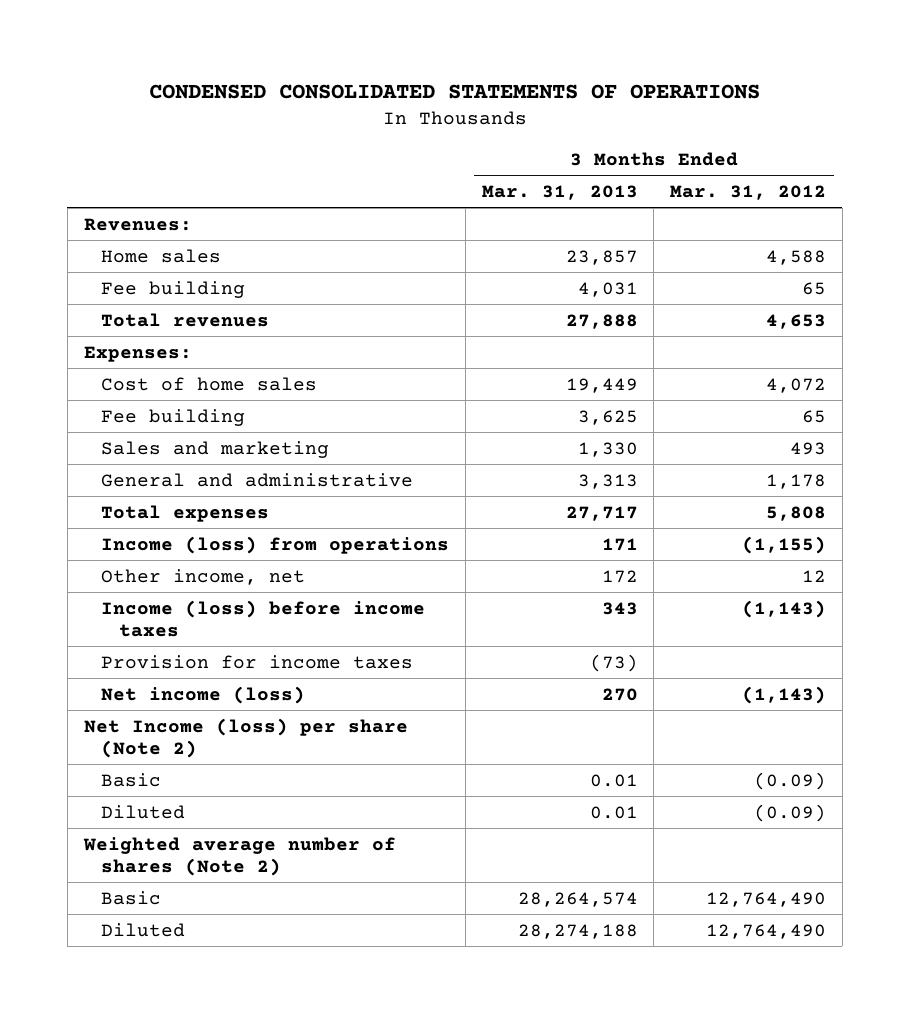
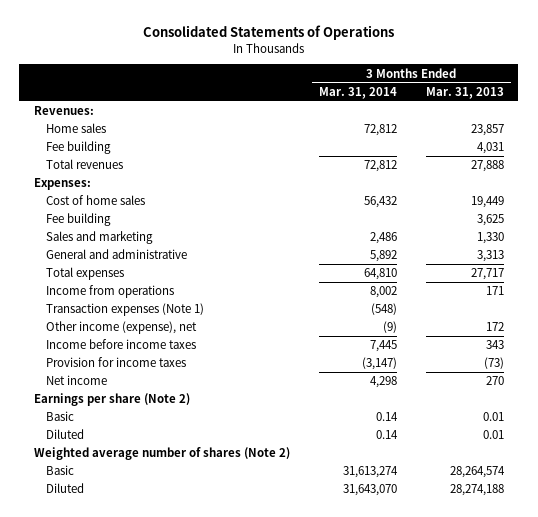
[148,83,760,99] CONDENSED CONSOLIDATED STATEMENTS OF OPERATIONS -> [142,25,394,41] Consolidated Statements of Operations
[669,184,826,200] Mar. 31, 2012 -> none
none -> [318,86,397,99] Mar. 31, 2014
[101,535,450,554] Income (loss) from operations -> [46,285,175,299] Income from operations
none -> [46,303,205,317] Transaction expenses (Note 1)
[101,568,306,585] Other income, net -> [46,321,198,335] Other income (expense), net
[101,599,426,638] Income (loss) before income taxes -> [46,339,197,350] Income before income taxes
[101,685,306,704] Net income (loss) -> [46,375,108,386] Net income
[83,717,408,759] Net Income (loss) per share (Note 2) -> [33,393,190,407] Earnings per share (Note 2)

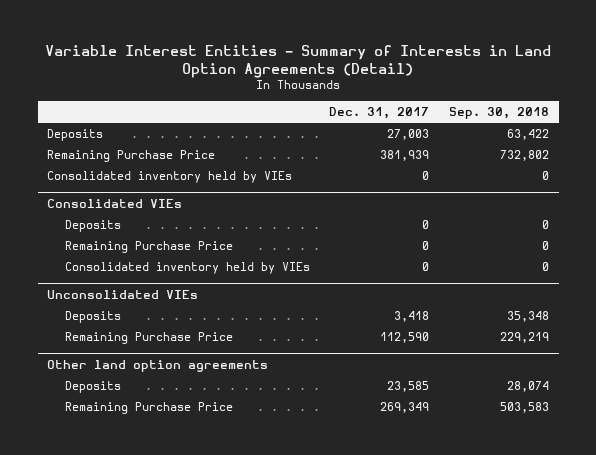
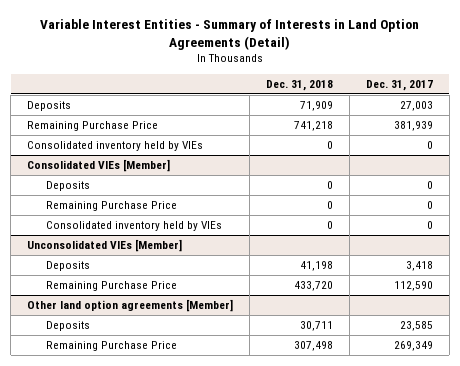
[448,106,549,119] Sep. 30, 2018 -> none
none -> [266,79,334,91] Dec. 31, 2018
[47,198,183,208] Consolidated VIEs -> [27,158,171,172] Consolidated VIEs [Member]
[47,289,199,299] Unconsolidated VIEs -> [27,238,183,252] Unconsolidated VIEs [Member]
[47,359,269,372] Other land option agreements -> [27,298,234,312] Other land option agreements [Member]

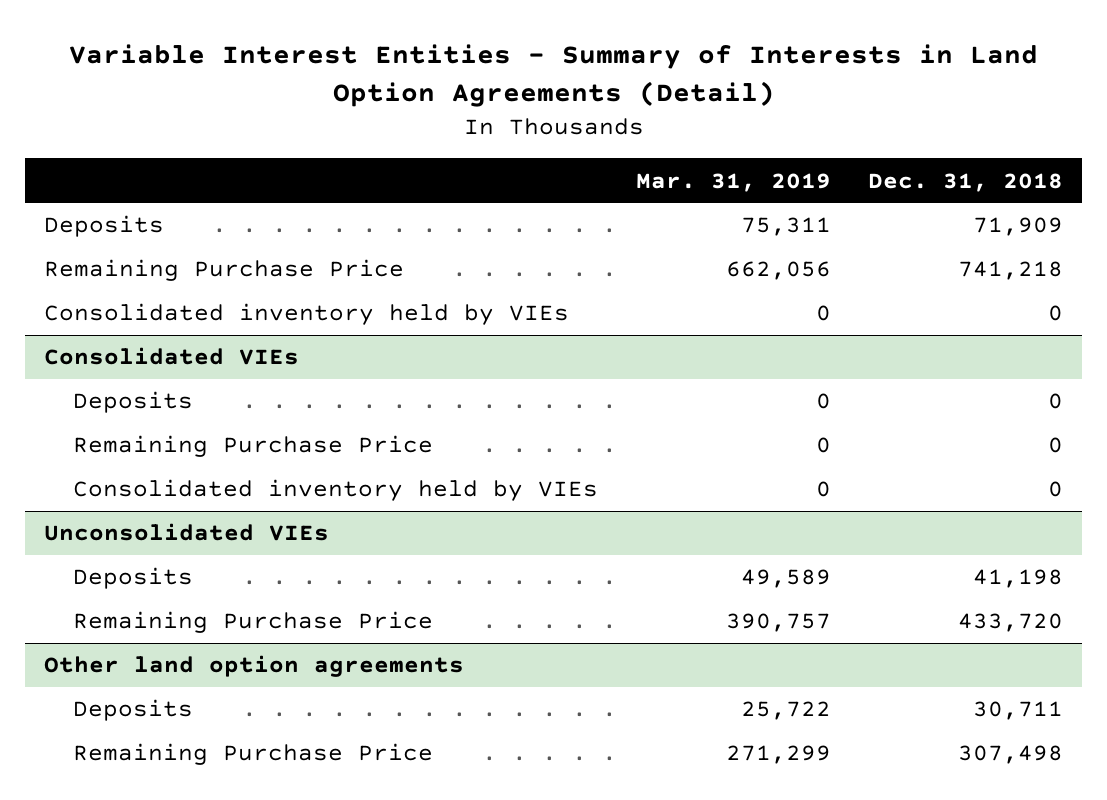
[365,79,433,91] Dec. 31, 2017 -> none
none -> [635,172,831,192] Mar. 31, 2019
[27,158,171,172] Consolidated VIEs [Member] -> [43,347,299,366] Consolidated VIEs
[27,238,183,252] Unconsolidated VIEs [Member] -> [43,523,329,542] Unconsolidated VIEs
[27,298,234,312] Other land option agreements [Member] -> [43,655,464,678] Other land option agreements

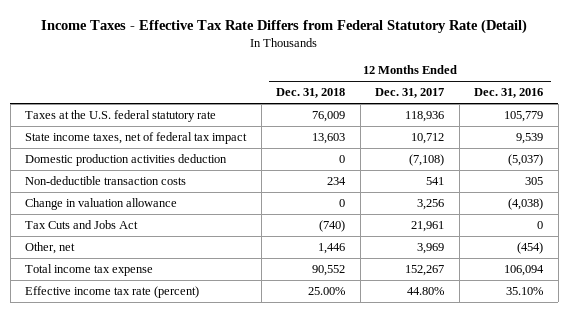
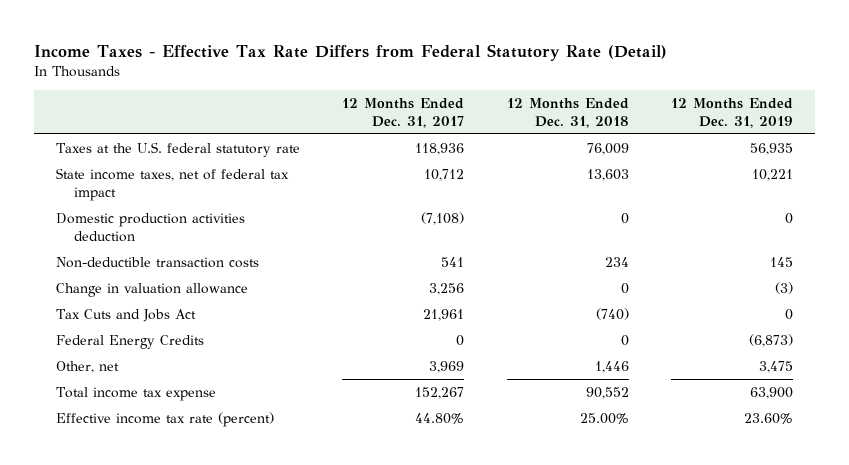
[474,88,544,99] Dec. 31, 2016 -> none
none -> [671,97,794,128] 12 Months Ended Dec. 31, 2019
none -> [55,334,204,349] Federal Energy Credits

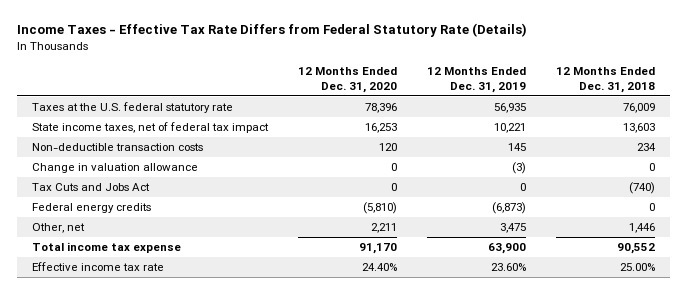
[34,43,668,61] Income Taxes - Effective Tax Rate Differs from Federal Statutory Rate (Detail) -> [16,23,527,38] Income Taxes - Effective Tax Rate Differs from Federal Statutory Rate (Details)
[342,97,465,128] 12 Months Ended Dec. 31, 2017 -> none
none -> [297,67,397,93] 12 Months Ended Dec. 31, 2020
[55,212,245,242] Domestic production activities deduction -> none
[55,334,204,349] Federal Energy Credits -> [31,203,151,214] Federal energy credits
[55,411,274,427] Effective income tax rate (percent) -> [31,262,164,272] Effective income tax rate

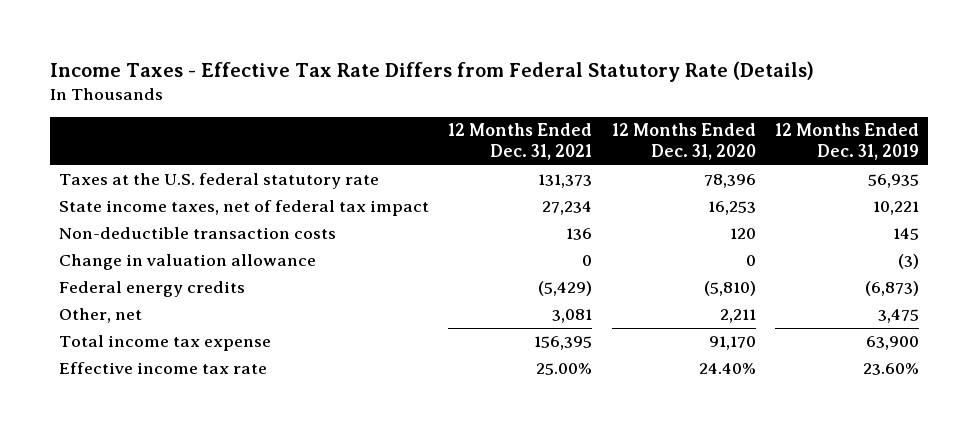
[556,67,656,93] 12 Months Ended Dec. 31, 2018 -> none
none -> [448,123,593,161] 12 Months Ended Dec. 31, 2021
[31,183,150,192] Tax Cuts and Jobs Act -> none

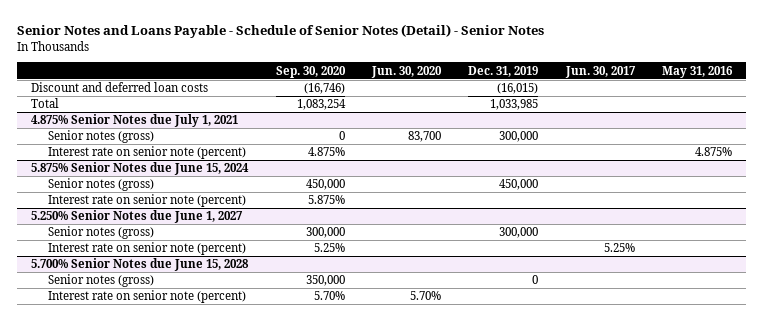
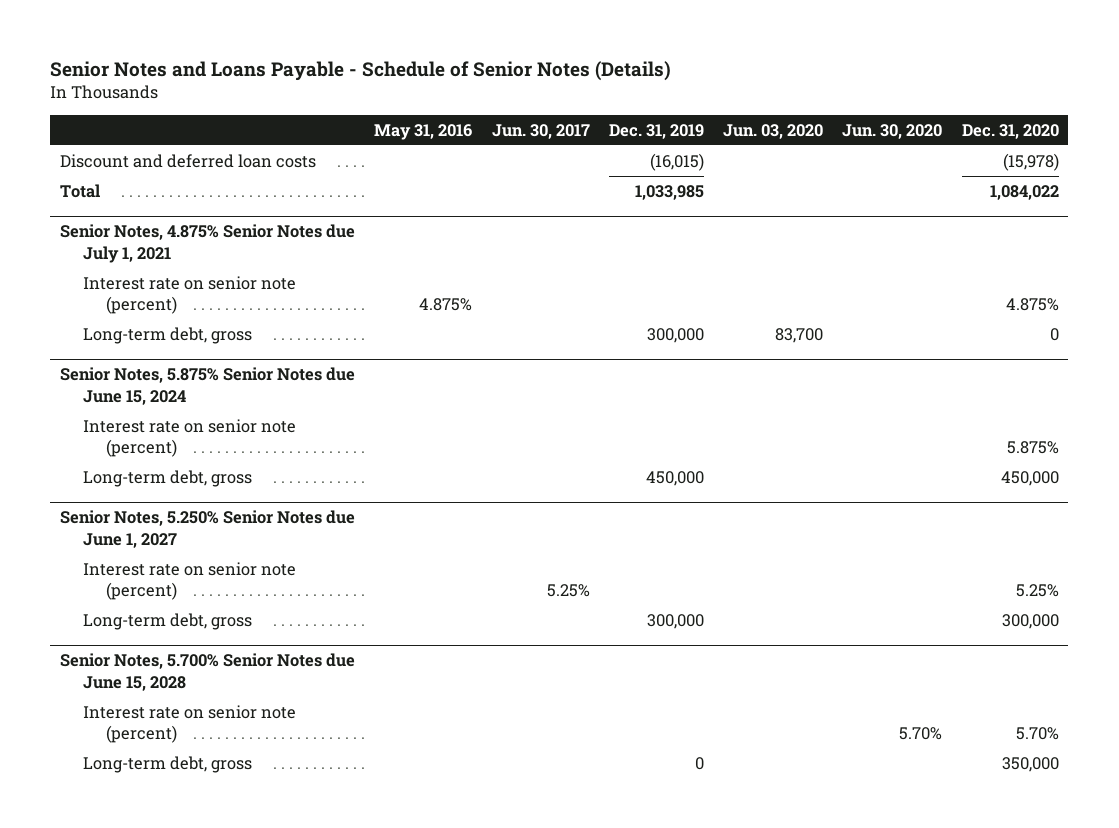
[17,24,545,39] Senior Notes and Loans Payable - Schedule of Senior Notes (Detail) - Senior Notes -> [50,60,672,81] Senior Notes and Loans Payable - Schedule of Senior Notes (Details)
[275,65,346,78] Sep. 30, 2020 -> none
none -> [723,123,824,139] Jun. 03, 2020
none -> [961,123,1059,139] Dec. 31, 2020
[47,130,154,144] Senior notes (gross) -> none
[31,114,239,128] 4.875% Senior Notes due July 1, 2021 -> [60,224,356,263] Senior Notes, 4.875% Senior Notes due July 1, 2021
[47,178,154,192] Senior notes (gross) -> none
none -> [82,326,252,344] Long-term debt, gross
[31,162,250,176] 5.875% Senior Notes due June 15, 2024 -> [60,367,356,405] Senior Notes, 5.875% Senior Notes due June 15, 2024
[47,226,154,240] Senior notes (gross) -> none
none -> [82,469,252,487] Long-term debt, gross
[31,210,244,224] 5.250% Senior Notes due June 1, 2027 -> [60,510,356,548] Senior Notes, 5.250% Senior Notes due June 1, 2027
[47,274,154,288] Senior notes (gross) -> none
none -> [82,612,252,630] Long-term debt, gross
[31,258,250,272] 5.700% Senior Notes due June 15, 2028 -> [60,653,356,691] Senior Notes, 5.700% Senior Notes due June 15, 2028
none -> [82,755,252,773] Long-term debt, gross

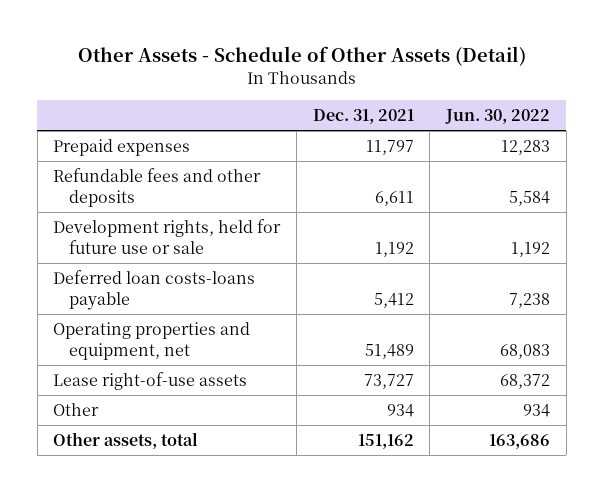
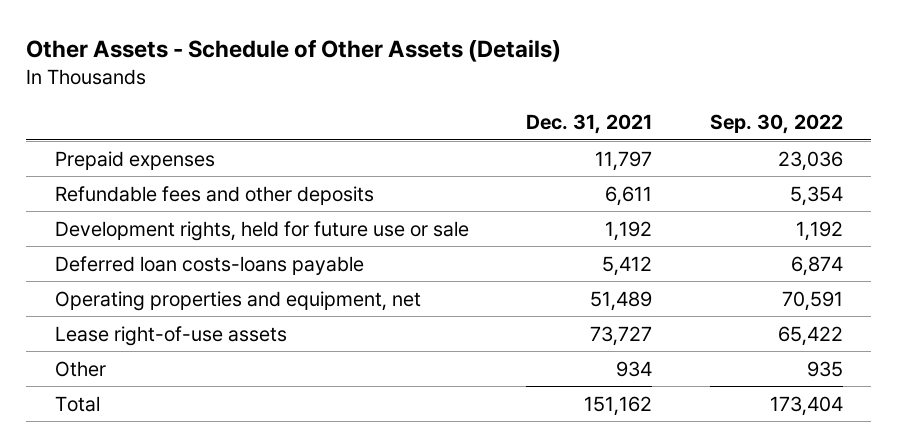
[77,46,526,67] Other Assets - Schedule of Other Assets (Detail) -> [25,38,561,62] Other Assets - Schedule of Other Assets (Details)
[444,109,550,125] Jun. 30, 2022 -> none
none -> [709,113,843,134] Sep. 30, 2022
[53,431,199,449] Other assets, total -> [54,395,100,412] Total

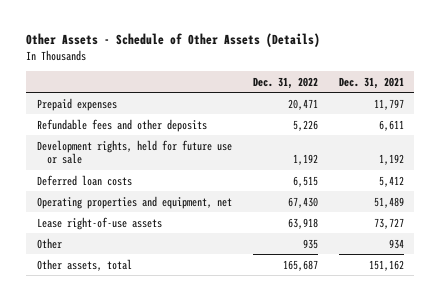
[709,113,843,134] Sep. 30, 2022 -> none
none -> [252,76,318,89] Dec. 31, 2022
[54,255,364,275] Deferred loan costs-loans payable -> [36,174,132,186] Deferred loan costs
[54,395,100,412] Total -> [36,258,132,271] Other assets, total

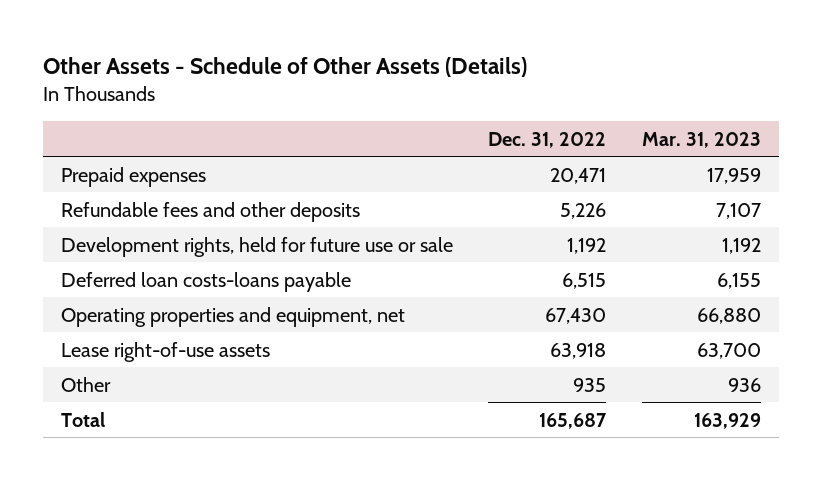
[338,76,404,89] Dec. 31, 2021 -> none
none -> [642,131,762,148] Mar. 31, 2023
[36,174,132,186] Deferred loan costs -> [60,271,351,292] Deferred loan costs-loans payable
[36,258,132,271] Other assets, total -> [60,411,105,427] Total

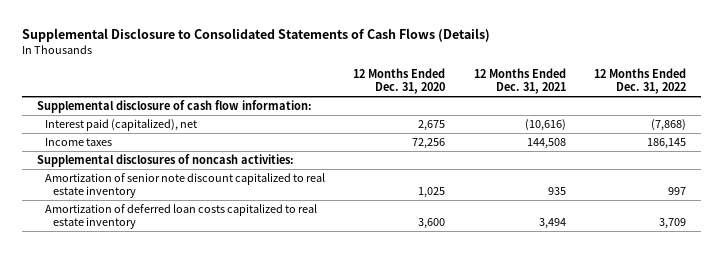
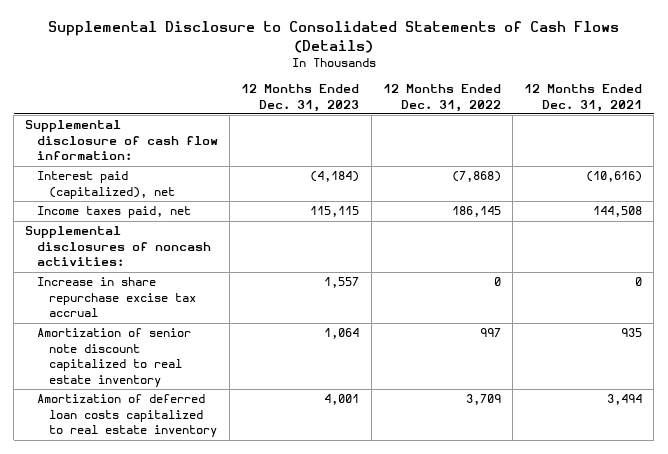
[353,68,446,95] 12 Months Ended Dec. 31, 2020 -> none
none -> [241,84,360,112] 12 Months Ended Dec. 31, 2023
[44,138,112,147] Income taxes -> [37,206,192,219] Income taxes paid, net
none -> [37,277,196,318] Increase in share repurchase excise tax accrual

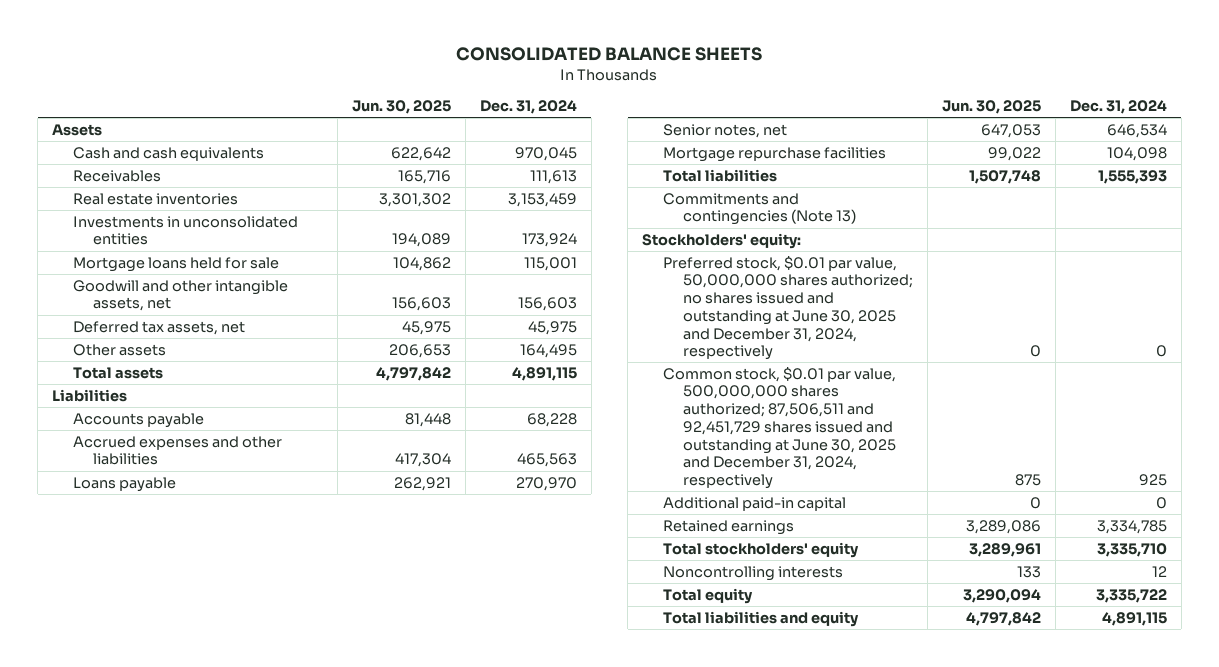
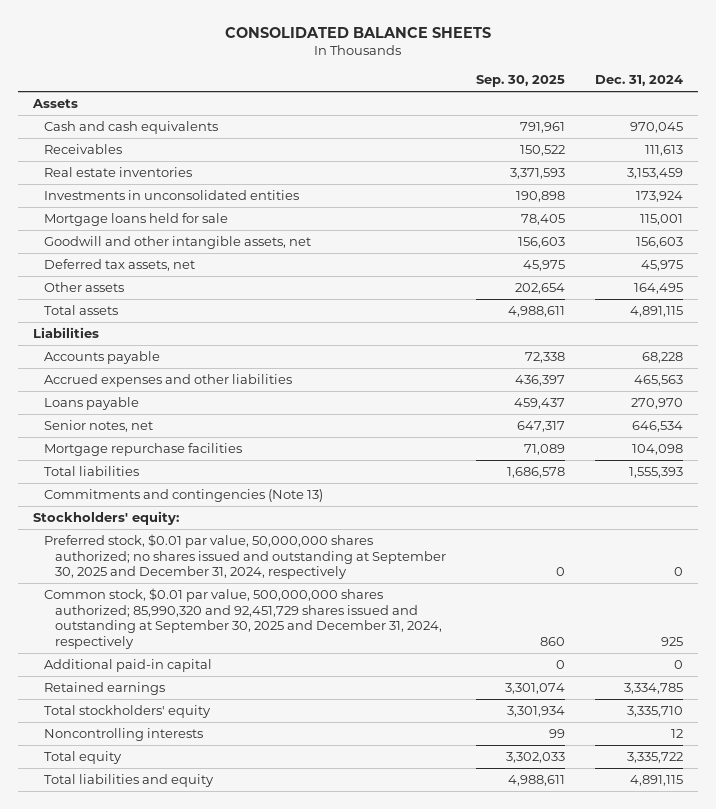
[351,100,451,115] Jun. 30, 2025 -> none
none -> [476,75,566,88] Sep. 30, 2025
[662,255,914,361] Preferred stock, $0.01 par value, 50,000,000 shares authorized; no shares issued and outstanding at June 30, 2025 and December 31, 2024, respectively -> [44,534,446,580] Preferred stock, $0.01 par value, 50,000,000 shares authorized; no shares issued and outstanding at September 30, 2025 and December 31, 2024, respectively
[662,366,897,490] Common stock, $0.01 par value, 500,000,000 shares authorized; 87,506,511 and 92,451,729 shares issued and outstanding at June 30, 2025 and December 31, 2024, respectively -> [44,588,442,649] Common stock, $0.01 par value, 500,000,000 shares authorized; 85,990,320 and 92,451,729 shares issued and outstanding at September 30, 2025 and December 31, 2024, respectively

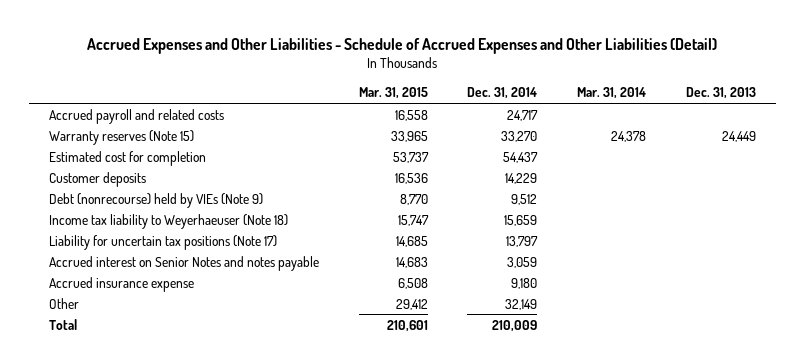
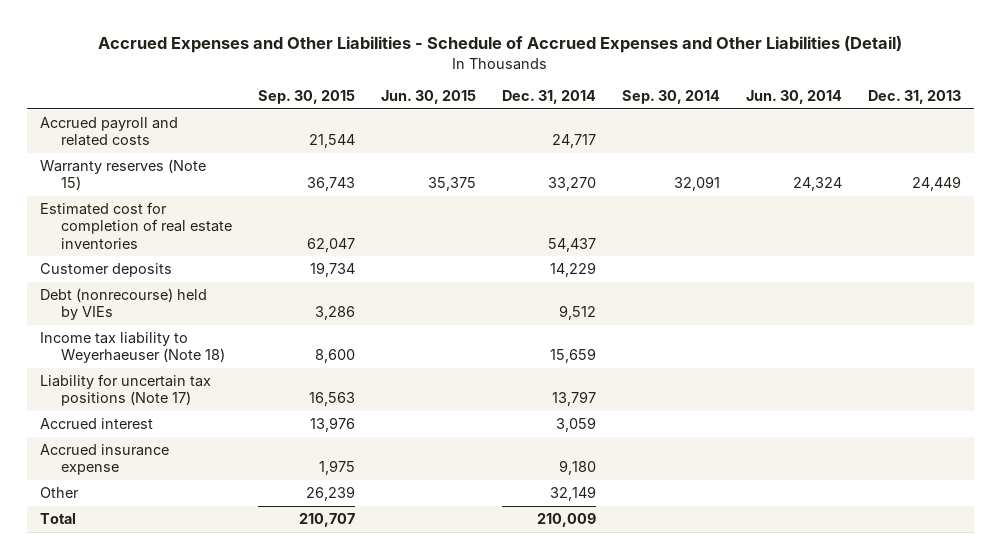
[358,87,428,100] Mar. 31, 2015 -> none
[577,87,647,100] Mar. 31, 2014 -> none
none -> [257,90,355,105] Sep. 30, 2015
none -> [380,90,476,105] Jun. 30, 2015
none -> [621,90,720,105] Sep. 30, 2014
none -> [745,90,842,105] Jun. 30, 2014
[48,150,206,166] Estimated cost for completion -> [39,202,232,249] Estimated cost for completion of real estate inventories
[48,192,263,208] Debt (nonrecourse) held by VIEs (Note 9) -> [39,288,207,321] Debt (nonrecourse) held by VIEs
[48,255,319,271] Accrued interest on Senior Notes and notes payable -> [39,418,153,430] Accrued interest

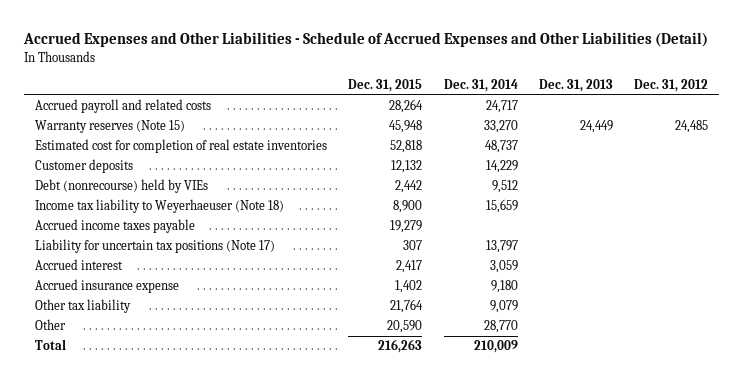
[257,90,355,105] Sep. 30, 2015 -> none
[380,90,476,105] Jun. 30, 2015 -> none
[621,90,720,105] Sep. 30, 2014 -> none
[745,90,842,105] Jun. 30, 2014 -> none
none -> [348,79,423,93] Dec. 31, 2015
none -> [634,79,709,93] Dec. 31, 2012
[547,237,596,252] 54,437 -> [484,140,518,154] 48,737
none -> [34,219,195,234] Accrued income taxes payable
none -> [34,299,131,314] Other tax liability
[549,486,596,502] 32,149 -> [483,320,518,334] 28,770

